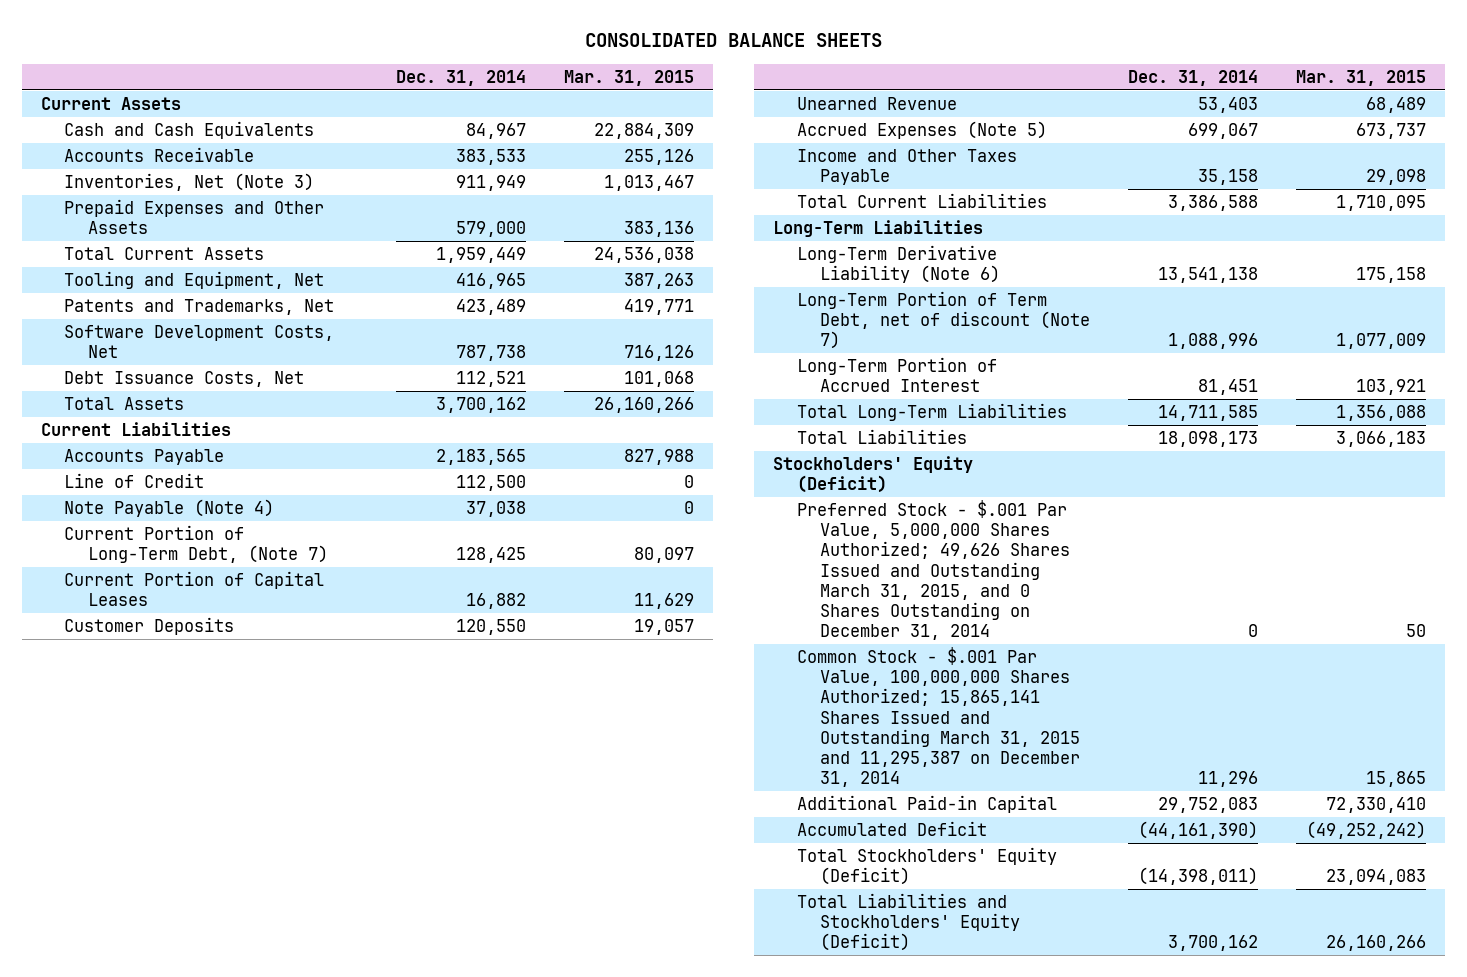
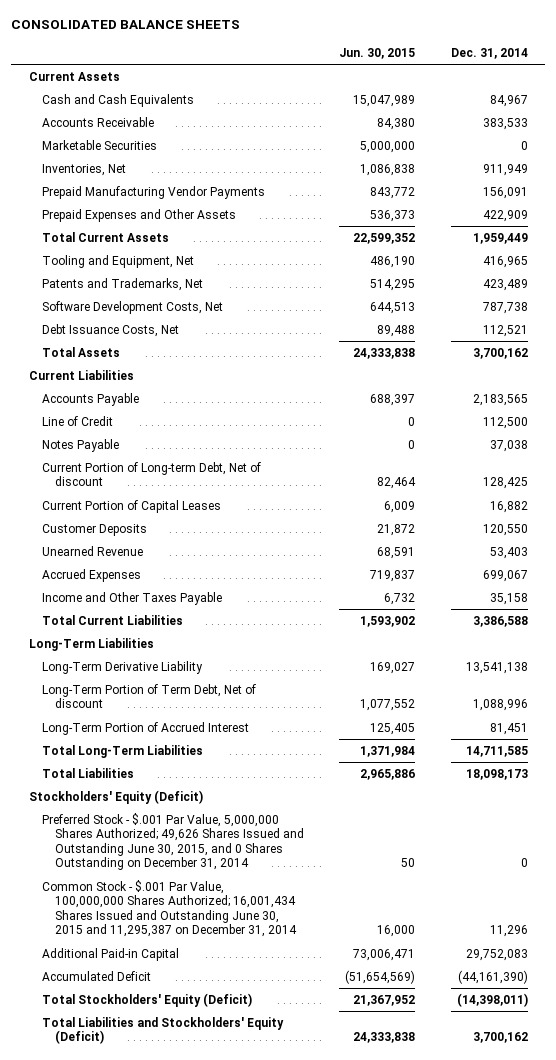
[564,69,695,86] Mar. 31, 2015 -> none
none -> [339,48,416,60] Jun. 30, 2015
none -> [41,139,157,150] Marketable Securities
[64,172,315,191] Inventories, Net (Note 3) -> [41,163,126,176] Inventories, Net
none -> [41,185,265,199] Prepaid Manufacturing Vendor Payments
[456,221,527,238] 579,000 -> [482,209,528,222] 422,909
[64,498,275,517] Note Payable (Note 4) -> [41,438,119,452] Notes Payable
[64,524,328,564] Current Portion of Long-Term Debt, (Note 7) -> [41,461,261,487] Current Portion of Long-term Debt, Net of discount
[796,120,1047,139] Accrued Expenses (Note 5) -> [41,568,141,582] Accrued Expenses
[796,244,1001,284] Long-Term Derivative Liability (Note 6) -> [41,660,203,674] Long-Term Derivative Liability
[796,290,1091,350] Long-Term Portion of Term Debt, net of discount (Note 7) -> [41,683,256,709] Long-Term Portion of Term Debt, Net of discount
[796,499,1071,641] Preferred Stock - $.001 Par Value, 5,000,000 Shares Authorized; 49,626 Shares Issued and Outstanding March 31, 2015, and 0 Shares Outstanding on December 31, 2014 -> [41,812,305,871] Preferred Stock - $.001 Par Value, 5,000,000 Shares Authorized; 49,626 Shares Issued and Outstanding June 30, 2015, and 0 Shares Outstanding on December 31, 2014
[796,646,1081,788] Common Stock - $.001 Par Value, 100,000,000 Shares Authorized; 15,865,141 Shares Issued and Outstanding March 31, 2015 and 11,295,387 on December 31, 2014 -> [41,879,298,938] Common Stock - $.001 Par Value, 100,000,000 Shares Authorized; 16,001,434 Shares Issued and Outstanding June 30, 2015 and 11,295,387 on December 31, 2014

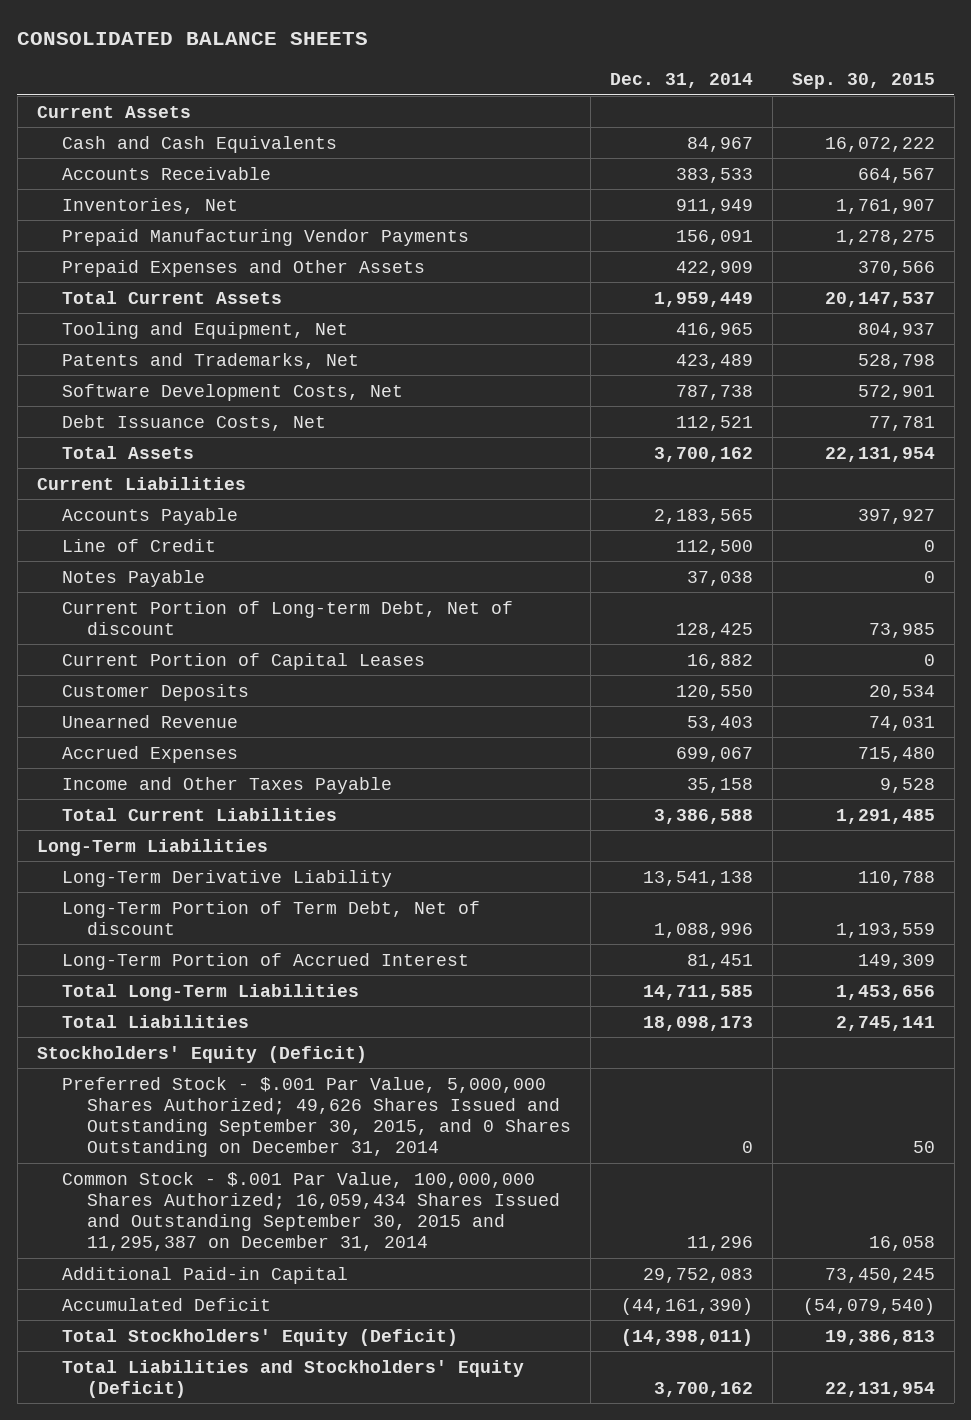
[339,48,416,60] Jun. 30, 2015 -> none
none -> [791,73,935,90] Sep. 30, 2015
[41,139,157,150] Marketable Securities -> none
[41,812,305,871] Preferred Stock - $.001 Par Value, 5,000,000 Shares Authorized; 49,626 Shares Issued and Outstanding June 30, 2015, and 0 Shares Outstanding on December 31, 2014 -> [61,1076,571,1158] Preferred Stock - $.001 Par Value, 5,000,000 Shares Authorized; 49,626 Shares Issued and Outstanding September 30, 2015, and 0 Shares Outstanding on December 31, 2014
[41,879,298,938] Common Stock - $.001 Par Value, 100,000,000 Shares Authorized; 16,001,434 Shares Issued and Outstanding June 30, 2015 and 11,295,387 on December 31, 2014 -> [61,1171,560,1252] Common Stock - $.001 Par Value, 100,000,000 Shares Authorized; 16,059,434 Shares Issued and Outstanding September 30, 2015 and 11,295,387 on December 31, 2014

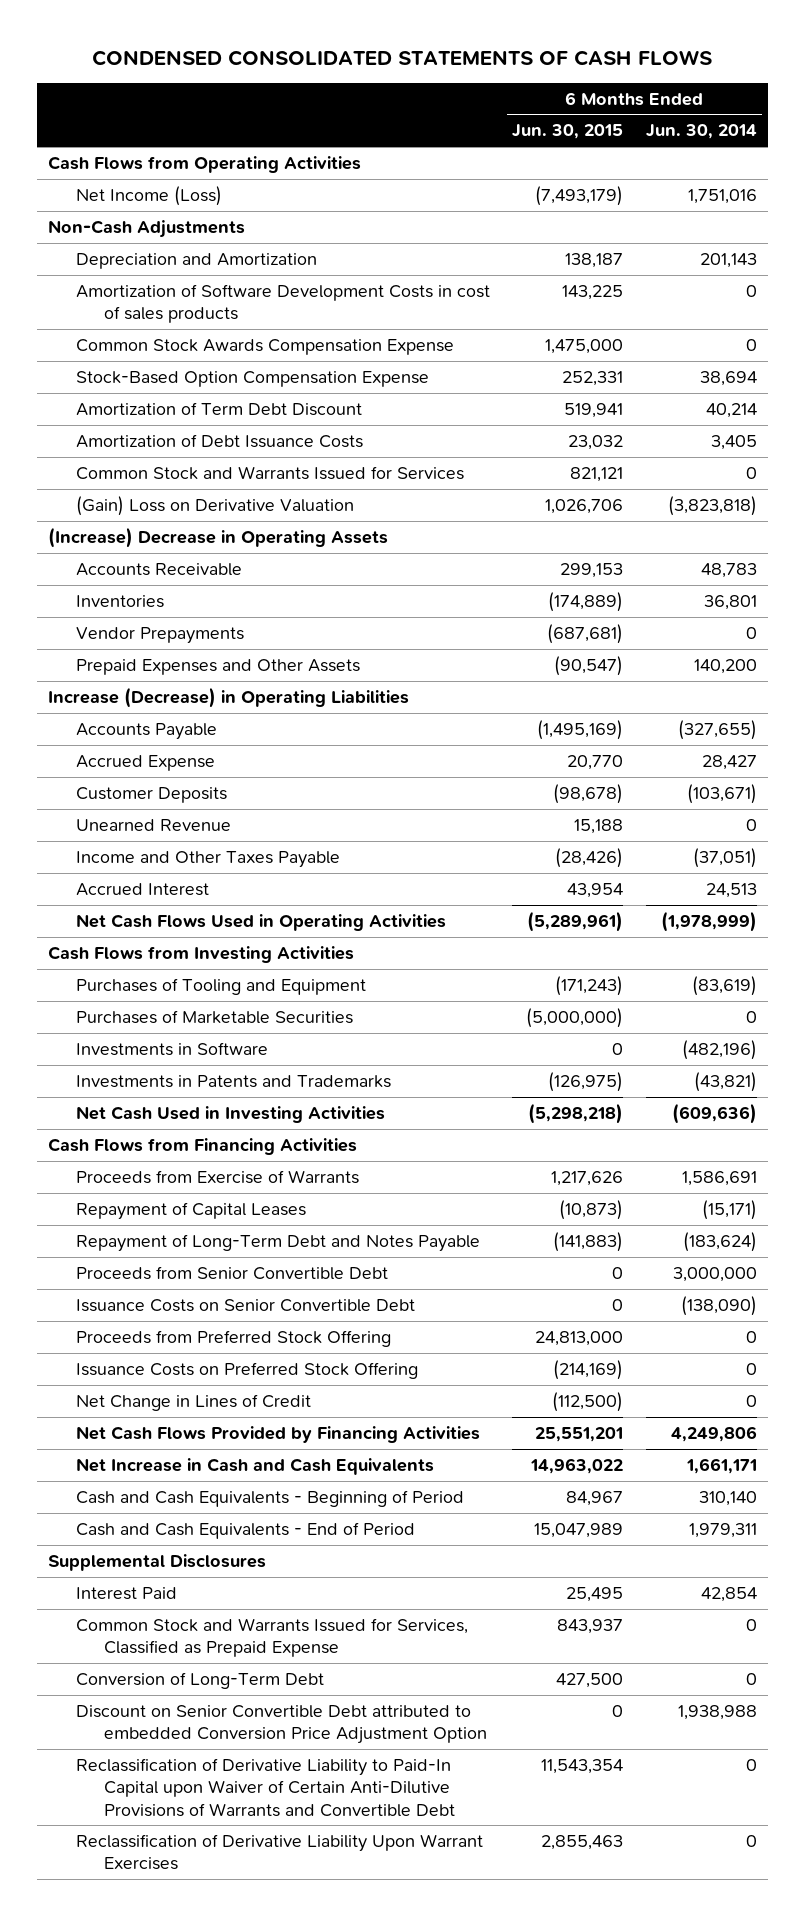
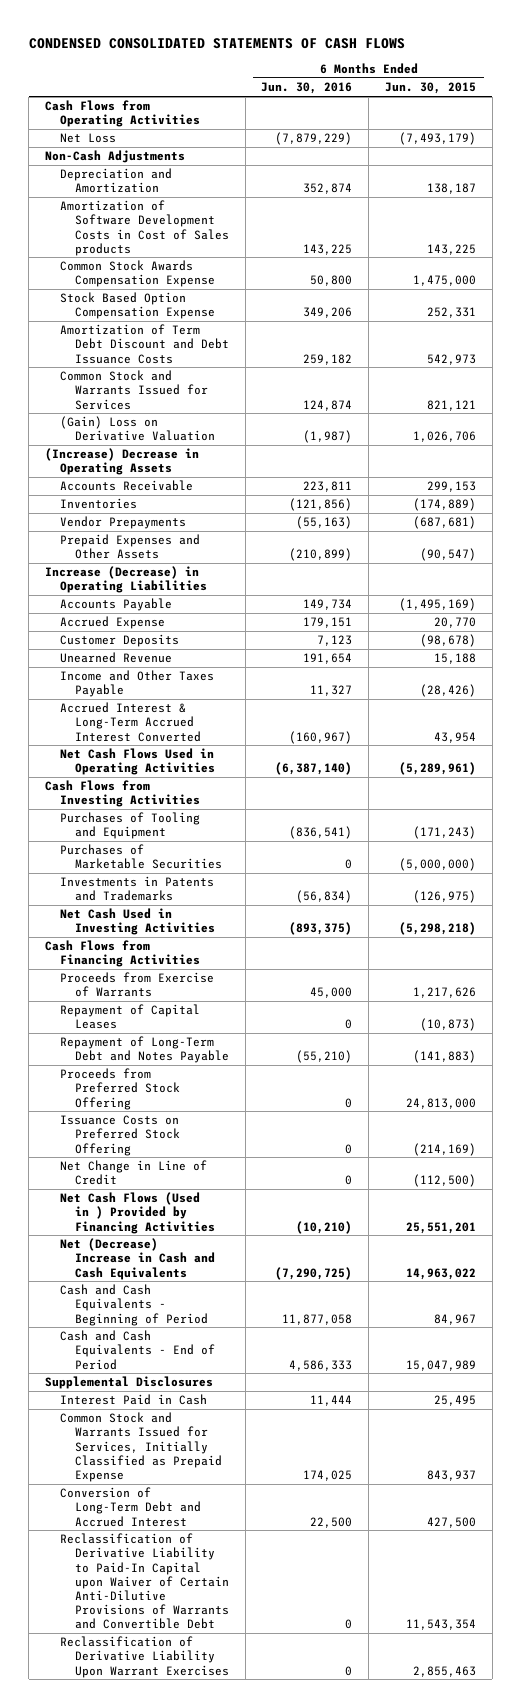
[645,124,757,140] Jun. 30, 2014 -> none
none -> [261,82,353,95] Jun. 30, 2016
[75,185,222,206] Net Income (Loss) -> [59,133,116,144] Net Loss
[75,283,490,324] Amortization of Software Development Costs in cost of sales products -> [59,200,230,256] Amortization of Software Development Costs in Cost of Sales products
[75,433,363,448] Amortization of Debt Issuance Costs -> none
[75,370,429,387] Stock-Based Option Compensation Expense -> [59,292,216,320] Stock Based Option Compensation Expense
[75,401,362,416] Amortization of Term Debt Discount -> [59,324,230,364] Amortization of Term Debt Discount and Debt Issuance Costs
[564,402,624,418] 519,941 -> [426,353,476,365] 542,973
[75,882,209,896] Accrued Interest -> [59,702,202,742] Accrued Interest & Long-Term Accrued Interest Converted
[75,1041,268,1056] Investments in Software -> none
[75,1265,388,1280] Proceeds from Senior Convertible Debt -> none
[75,1298,415,1312] Issuance Costs on Senior Convertible Debt -> none
[75,1393,311,1411] Net Change in Lines of Credit -> [59,1160,207,1186] Net Change in Line of Credit
[75,1425,480,1443] Net Cash Flows Provided by Financing Activities -> [59,1192,216,1234] Net Cash Flows (Used in ) Provided by Financing Activities
[75,1457,434,1475] Net Increase in Cash and Cash Equivalents -> [59,1238,216,1280] Net (Decrease) Increase in Cash and Cash Equivalents
[75,1704,488,1745] Discount on Senior Convertible Debt attributed to embedded Conversion Price Adjustment Option -> none
[75,1586,177,1600] Interest Paid -> [59,1394,207,1406] Interest Paid in Cash
[75,1617,468,1658] Common Stock and Warrants Issued for Services, Classified as Prepaid Expense -> [59,1412,223,1482] Common Stock and Warrants Issued for Services, Initially Classified as Prepaid Expense
[75,1671,324,1689] Conversion of Long-Term Debt -> [59,1487,202,1527] Conversion of Long-Term Debt and Accrued Interest

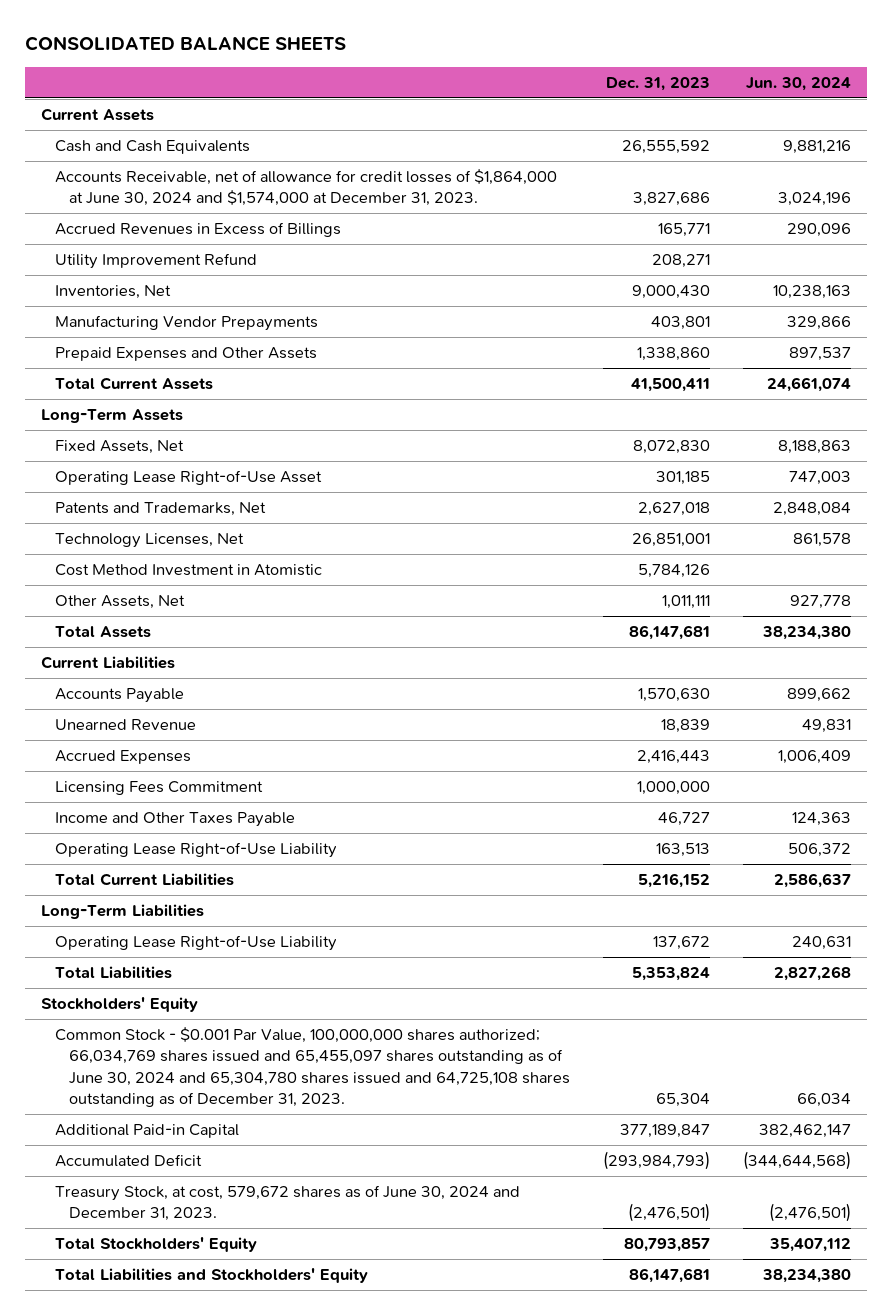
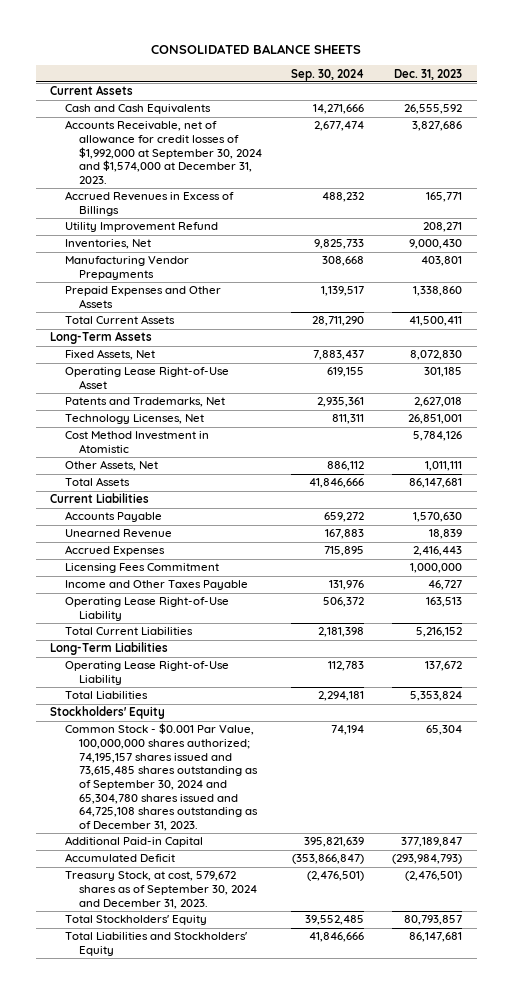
[745,76,851,91] Jun. 30, 2024 -> none
none -> [290,68,364,81] Sep. 30, 2024
[54,168,557,207] Accounts Receivable, net of allowance for credit losses of $1,864,000 at June 30, 2024 and $1,574,000 at December 31, 2023. -> [64,120,263,185] Accounts Receivable, net of allowance for credit losses of $1,992,000 at September 30, 2024 and $1,574,000 at December 31, 2023.
[54,1026,570,1107] Common Stock - $0.001 Par Value, 100,000,000 shares authorized; 66,034,769 shares issued and 65,455,097 shares outstanding as of June 30, 2024 and 65,304,780 shares issued and 64,725,108 shares outstanding as of December 31, 2023. -> [64,723,259,831] Common Stock - $0.001 Par Value, 100,000,000 shares authorized; 74,195,157 shares issued and 73,615,485 shares outstanding as of September 30, 2024 and 65,304,780 shares issued and 64,725,108 shares outstanding as of December 31, 2023.
[54,1184,520,1222] Treasury Stock, at cost, 579,672 shares as of June 30, 2024 and December 31, 2023. -> [64,871,258,909] Treasury Stock, at cost, 579,672 shares as of September 30, 2024 and December 31, 2023.

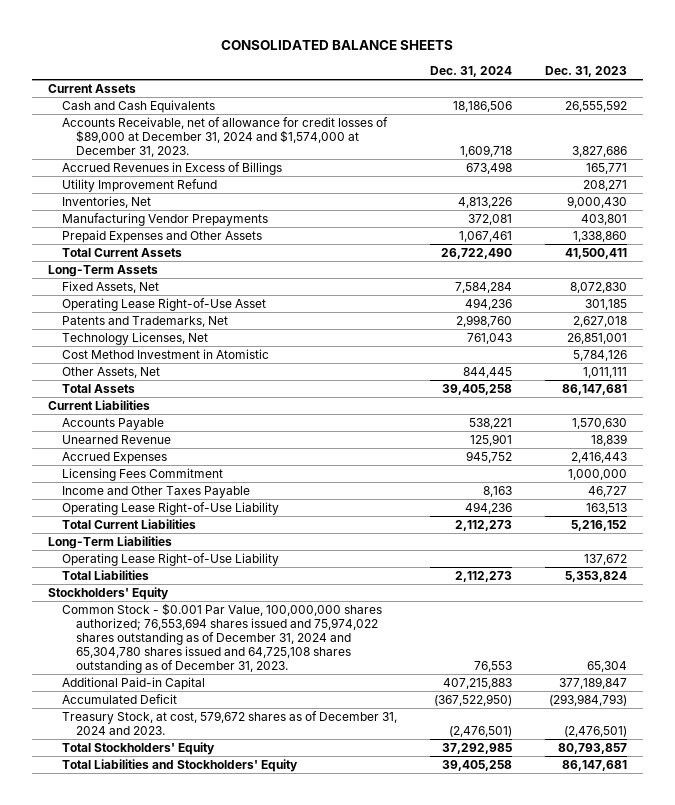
[290,68,364,81] Sep. 30, 2024 -> none
none -> [429,65,512,77] Dec. 31, 2024
[64,120,263,185] Accounts Receivable, net of allowance for credit losses of $1,992,000 at September 30, 2024 and $1,574,000 at December 31, 2023. -> [62,116,389,157] Accounts Receivable, net of allowance for credit losses of $89,000 at December 31, 2024 and $1,574,000 at December 31, 2023.
[64,723,259,831] Common Stock - $0.001 Par Value, 100,000,000 shares authorized; 74,195,157 shares issued and 73,615,485 shares outstanding as of September 30, 2024 and 65,304,780 shares issued and 64,725,108 shares outstanding as of December 31, 2023. -> [62,602,383,673] Common Stock - $0.001 Par Value, 100,000,000 shares authorized; 76,553,694 shares issued and 75,974,022 shares outstanding as of December 31, 2024 and 65,304,780 shares issued and 64,725,108 shares outstanding as of December 31, 2023.
[64,871,258,909] Treasury Stock, at cost, 579,672 shares as of September 30, 2024 and December 31, 2023. -> [62,710,398,735] Treasury Stock, at cost, 579,672 shares as of December 31, 2024 and 2023.

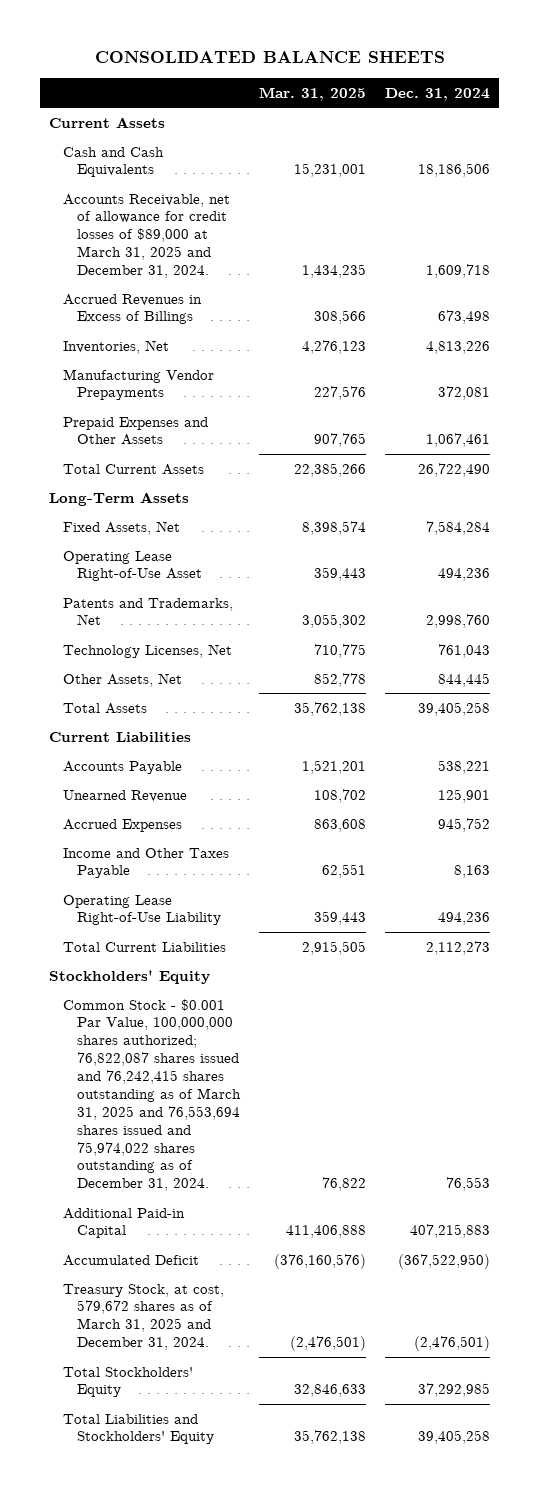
[544,65,627,77] Dec. 31, 2023 -> none
none -> [259,86,367,101] Mar. 31, 2025
[62,116,389,157] Accounts Receivable, net of allowance for credit losses of $89,000 at December 31, 2024 and $1,574,000 at December 31, 2023. -> [63,193,231,279] Accounts Receivable, net of allowance for credit losses of $89,000 at March 31, 2025 and December 31, 2024.
[62,178,218,192] Utility Improvement Refund -> none
[62,348,270,359] Cost Method Investment in Atomistic -> none
[62,467,224,481] Licensing Fees Commitment -> none
[48,535,173,549] Long-Term Liabilities -> none
[62,552,280,566] Operating Lease Right-of-Use Liability -> none
[62,569,150,580] Total Liabilities -> none
[62,602,383,673] Common Stock - $0.001 Par Value, 100,000,000 shares authorized; 76,553,694 shares issued and 75,974,022 shares outstanding as of December 31, 2024 and 65,304,780 shares issued and 64,725,108 shares outstanding as of December 31, 2023. -> [63,998,242,1192] Common Stock - $0.001 Par Value, 100,000,000 shares authorized; 76,822,087 shares issued and 76,242,415 shares outstanding as of March 31, 2025 and 76,553,694 shares issued and 75,974,022 shares outstanding as of December 31, 2024.
[62,710,398,735] Treasury Stock, at cost, 579,672 shares as of December 31, 2024 and 2023. -> [63,1283,225,1351] Treasury Stock, at cost, 579,672 shares as of March 31, 2025 and December 31, 2024.

